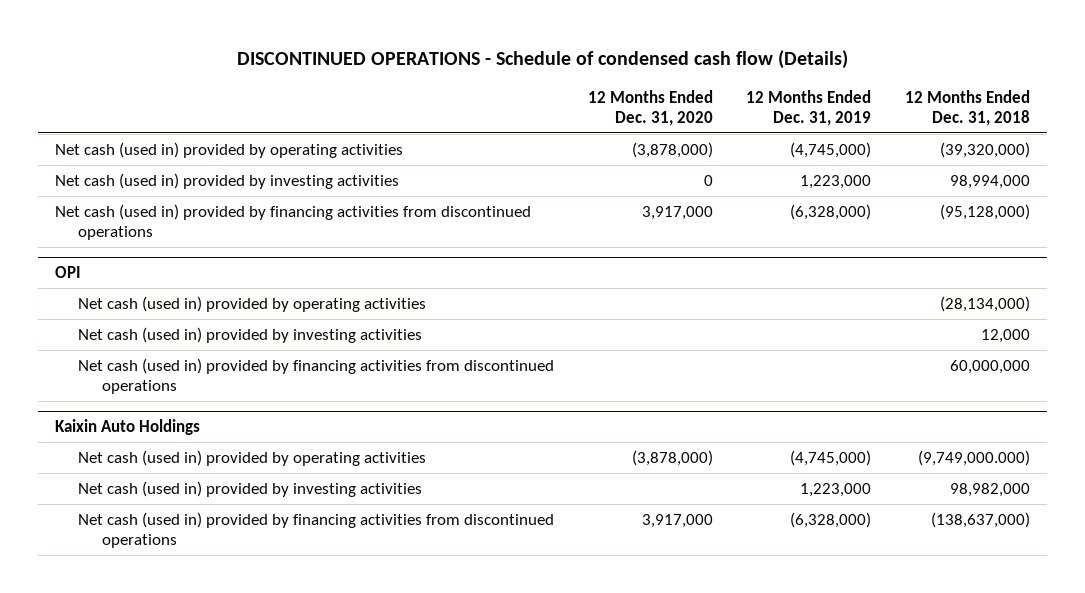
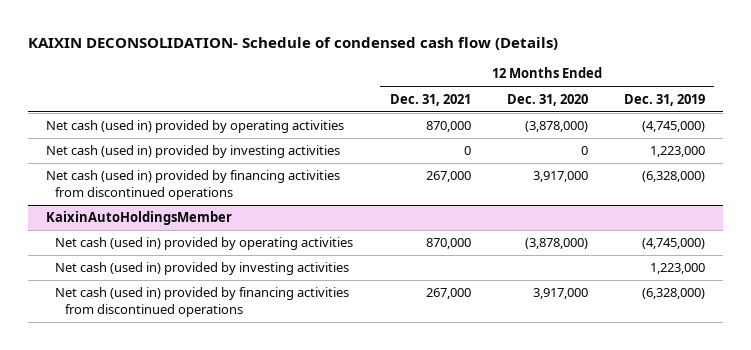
[236,49,848,69] DISCONTINUED OPERATIONS - Schedule of condensed cash flow (Details) -> [27,36,558,50] KAIXIN DECONSOLIDATION- Schedule of condensed cash flow (Details)
[904,89,1030,126] 12 Months Ended Dec. 31, 2018 -> none
none -> [389,93,471,106] Dec. 31, 2021
[55,266,82,279] OPI -> none
[78,296,427,313] Net cash (used in) provided by operating activities -> none
[78,327,423,344] Net cash (used in) provided by investing activities -> none
[78,358,555,395] Net cash (used in) provided by financing activities from discontinued operations -> none
[55,419,201,436] Kaixin Auto Holdings -> [45,211,232,226] KaixinAutoHoldingsMember

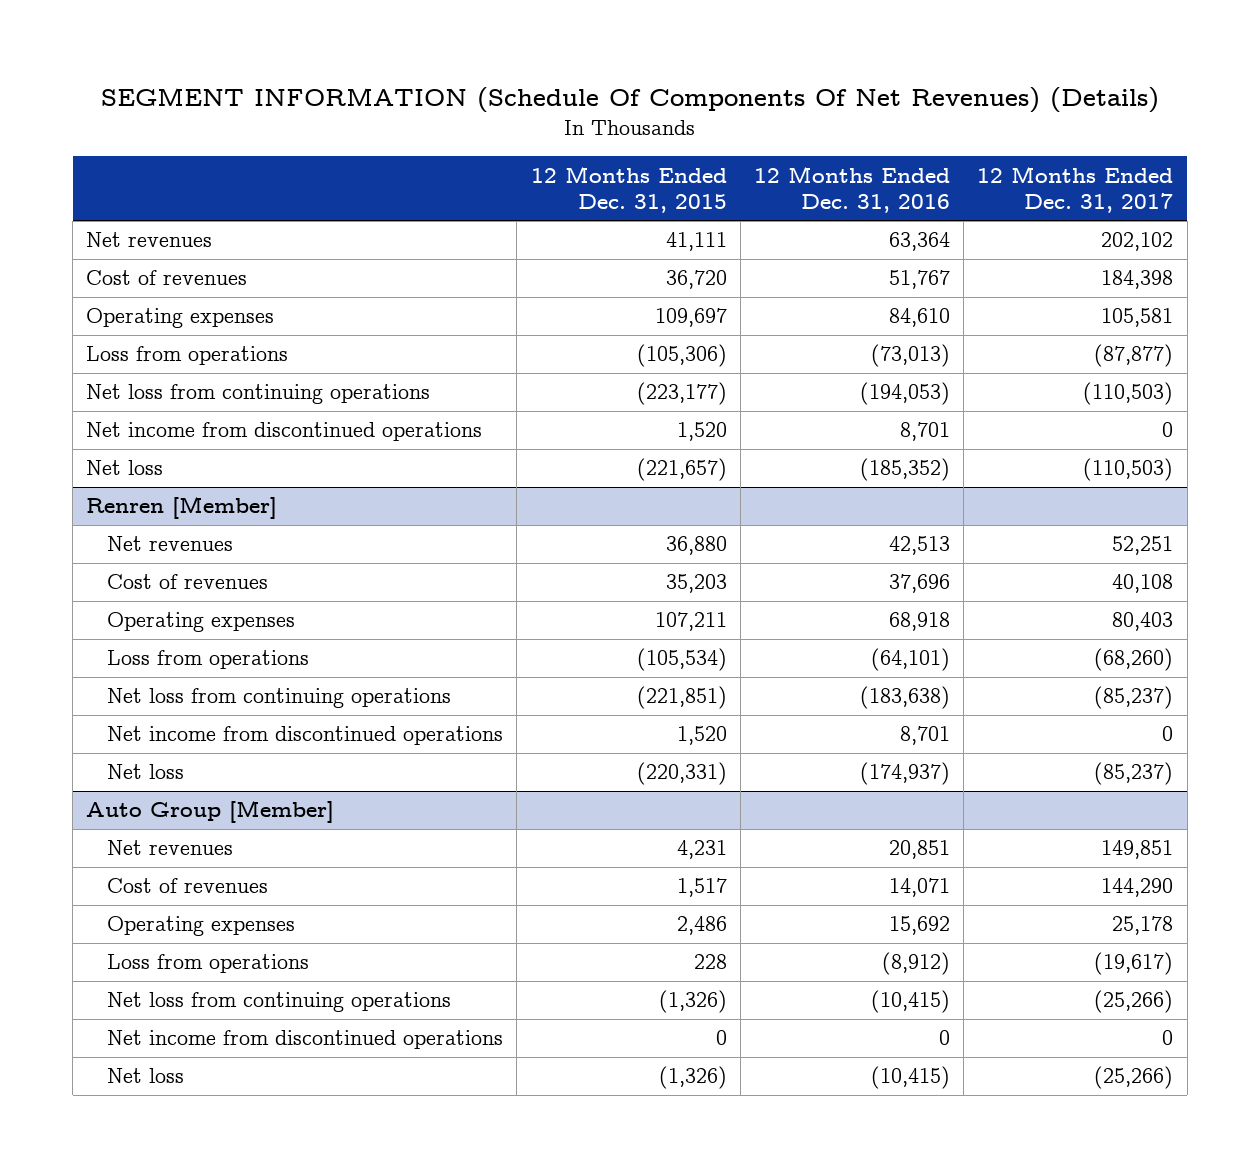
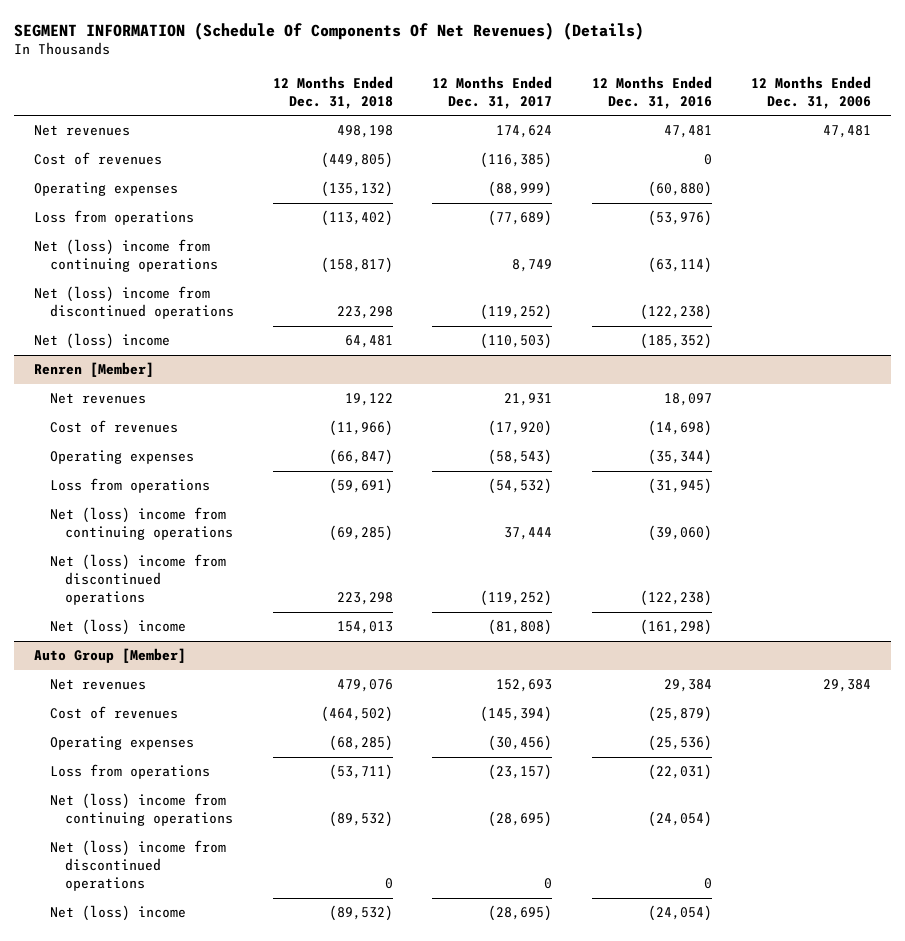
[530,165,727,213] 12 Months Ended Dec. 31, 2015 -> none
none -> [273,75,394,109] 12 Months Ended Dec. 31, 2018
none -> [751,75,872,109] 12 Months Ended Dec. 31, 2006
[889,232,951,252] 63,364 -> [663,125,712,139] 47,481
[1101,232,1174,252] 202,102 -> [496,125,553,139] 174,624
[889,270,951,290] 51,767 -> [703,154,712,166] 0
[1101,270,1174,290] 184,398 -> [480,152,553,169] (116,385)
[889,308,951,328] 84,610 -> [647,181,712,198] (60,880)
[1101,308,1174,328] 105,581 -> [488,181,553,198] (88,999)
[871,344,951,368] (73,013) -> [647,210,712,227] (53,976)
[1094,344,1174,368] (87,877) -> [488,210,553,227] (77,689)
[86,384,431,405] Net loss from continuing operations -> [33,239,218,273] Net (loss) income from continuing operations
[860,382,951,406] (194,053) -> [647,257,712,274] (63,114)
[1083,382,1174,406] (110,503) -> [512,259,553,273] 8,749
[86,422,483,442] Net income from discontinued operations -> [33,286,234,320] Net (loss) income from discontinued operations
[900,422,951,442] 8,701 -> [639,304,712,321] (122,238)
[1162,422,1174,438] 0 -> [480,304,553,321] (119,252)
[86,460,164,476] Net loss -> [33,333,170,350] Net (loss) income
[889,536,951,556] 42,513 -> [663,393,712,407] 18,097
[1112,536,1174,556] 52,251 -> [504,393,553,407] 21,931
[889,574,951,594] 37,696 -> [647,420,712,437] (14,698)
[1112,574,1174,594] 40,108 -> [488,420,553,437] (17,920)
[889,612,951,632] 68,918 -> [647,449,712,466] (35,344)
[1112,612,1174,632] 80,403 -> [488,449,553,466] (58,543)
[871,648,951,672] (64,101) -> [647,478,712,495] (31,945)
[1094,648,1174,672] (68,260) -> [488,478,553,495] (54,532)
[107,688,452,709] Net loss from continuing operations -> [49,507,234,541] Net (loss) income from continuing operations
[860,686,951,710] (183,638) -> [647,525,712,542] (39,060)
[1094,686,1174,710] (85,237) -> [504,527,553,541] 37,444
[107,726,504,746] Net income from discontinued operations -> [49,554,226,606] Net (loss) income from discontinued operations
[900,726,951,746] 8,701 -> [639,590,712,607] (122,238)
[1162,726,1174,742] 0 -> [480,590,553,607] (119,252)
[107,764,185,780] Net loss -> [49,619,186,636] Net (loss) income
[860,762,951,786] (174,937) -> [639,619,712,636] (161,298)
[1094,762,1174,786] (85,237) -> [488,619,553,636] (81,808)
[889,840,951,860] 20,851 -> [663,679,712,693] 29,384
[1101,840,1174,860] 149,851 -> [496,679,553,693] 152,693
[889,878,951,898] 14,071 -> [647,706,712,723] (25,879)
[1101,878,1174,898] 144,290 -> [480,706,553,723] (145,394)
[889,916,951,936] 15,692 -> [647,735,712,752] (25,536)
[1112,916,1174,936] 25,178 -> [488,735,553,752] (30,456)
[882,952,951,976] (8,912) -> [647,764,712,781] (22,031)
[1094,952,1174,976] (19,617) -> [488,764,553,781] (23,157)
[107,992,452,1013] Net loss from continuing operations -> [49,793,234,827] Net (loss) income from continuing operations
[871,990,951,1014] (10,415) -> [647,811,712,828] (24,054)
[1094,990,1174,1014] (25,266) -> [488,811,553,828] (28,695)
[107,1030,504,1050] Net income from discontinued operations -> [49,840,226,892] Net (loss) income from discontinued operations
[107,1068,185,1084] Net loss -> [49,905,186,922] Net (loss) income
[871,1066,951,1090] (10,415) -> [647,905,712,922] (24,054)
[1094,1066,1174,1090] (25,266) -> [488,905,553,922] (28,695)

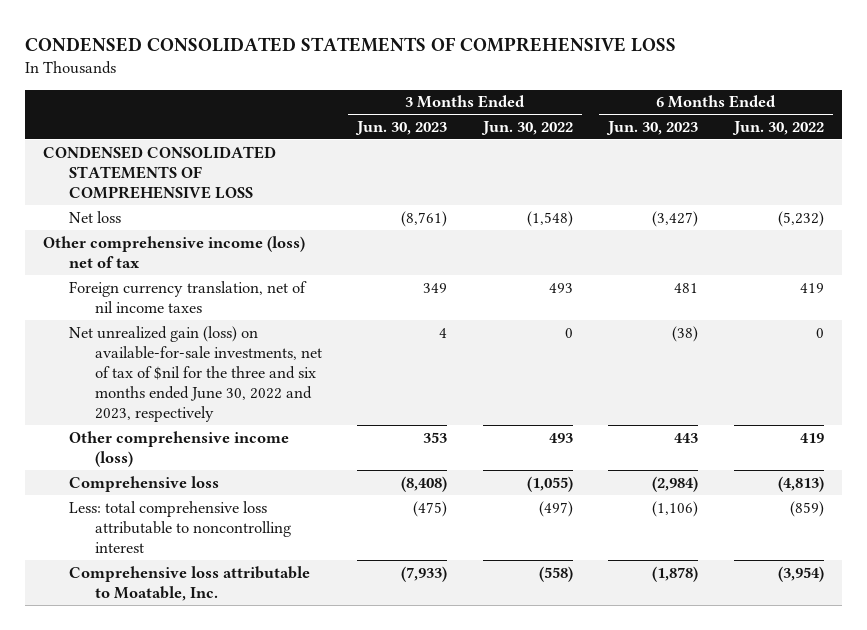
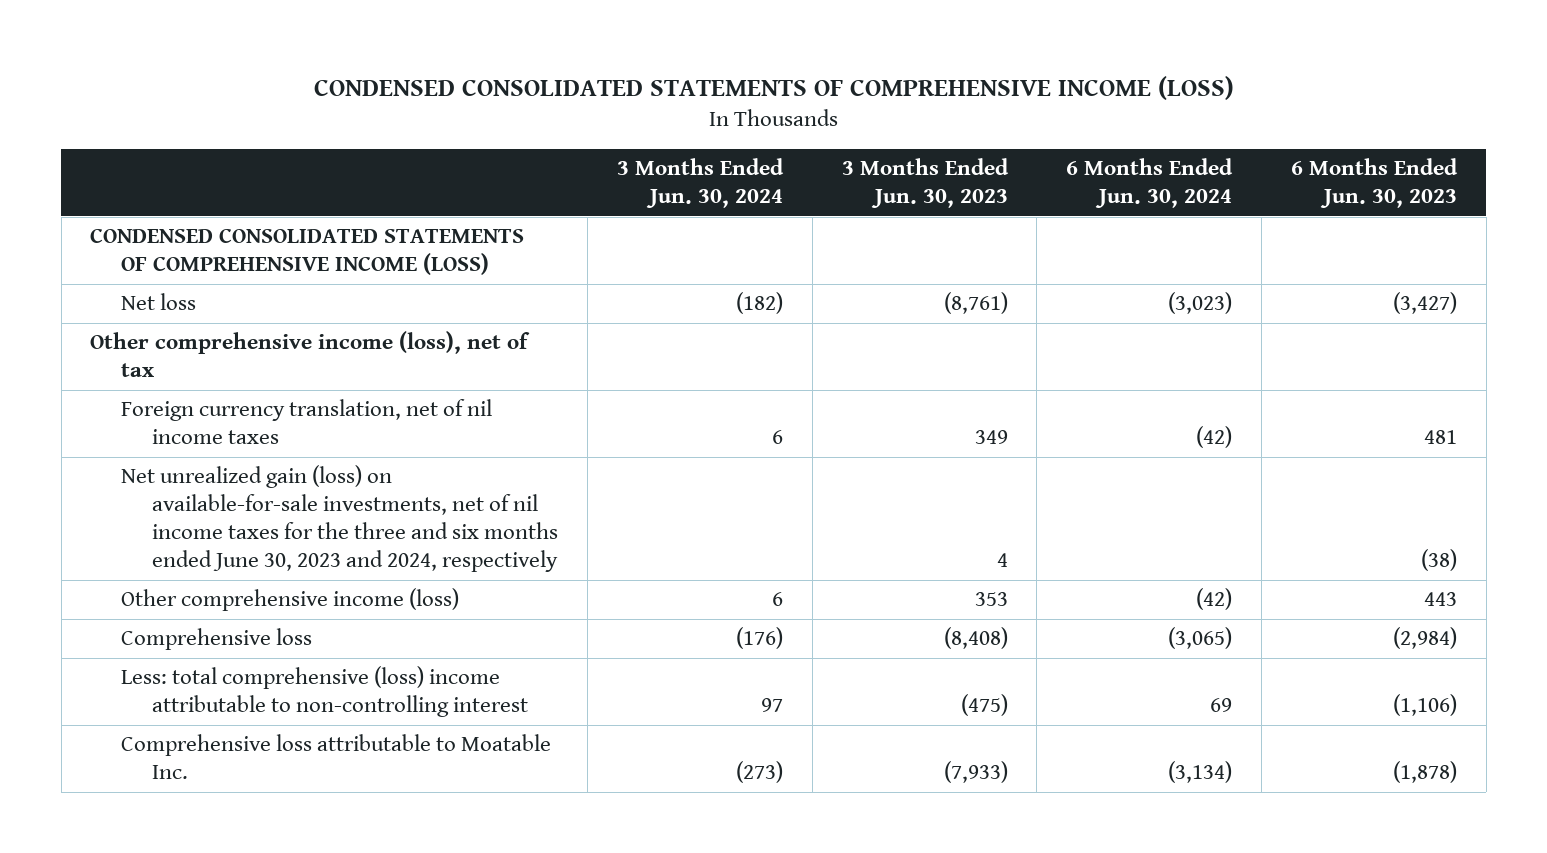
[25,36,677,52] CONDENSED CONSOLIDATED STATEMENTS OF COMPREHENSIVE LOSS -> [313,76,1234,101] CONDENSED CONSOLIDATED STATEMENTS OF COMPREHENSIVE INCOME (LOSS)
[480,120,573,135] Jun. 30, 2022 -> none
[731,120,824,135] Jun. 30, 2022 -> none
none -> [617,158,785,209] 3 Months Ended Jun. 30, 2024
none -> [1066,158,1234,209] 6 Months Ended Jun. 30, 2024
[42,145,276,200] CONDENSED CONSOLIDATED STATEMENTS OF COMPREHENSIVE LOSS -> [90,228,525,276] CONDENSED CONSOLIDATED STATEMENTS OF COMPREHENSIVE INCOME (LOSS)
[42,235,305,268] Other comprehensive income (loss) net of tax -> [90,331,531,378] Other comprehensive income (loss), net of tax
[68,325,322,423] Net unrealized gain (loss) on available-for-sale investments, net of tax of $nil for the three and six months ended June 30, 2022 and 2023, respectively -> [121,465,559,573] Net unrealized gain (loss) on available-for-sale investments, net of nil income taxes for the three and six months ended June 30, 2023 and 2024, respectively
[68,500,291,554] Less: total comprehensive loss attributable to noncontrolling interest -> [121,666,529,718] Less: total comprehensive (loss) income attributable to non-controlling interest
[68,565,310,601] Comprehensive loss attributable to Moatable, Inc. -> [121,734,552,780] Comprehensive loss attributable to Moatable Inc.

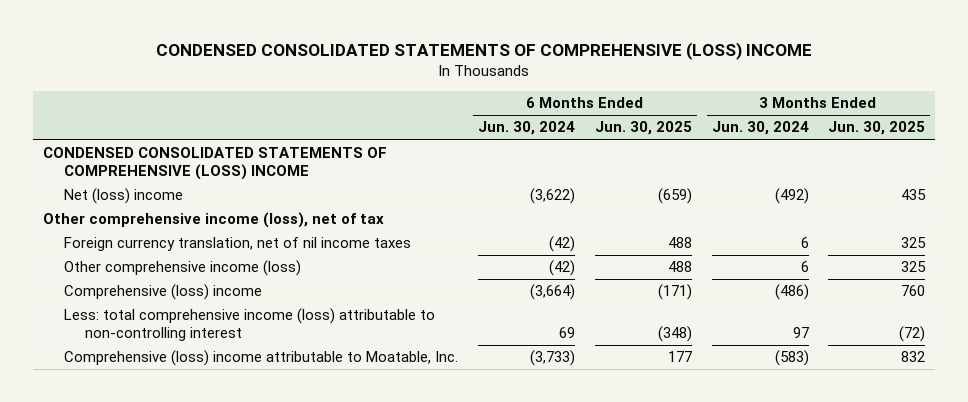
[313,76,1234,101] CONDENSED CONSOLIDATED STATEMENTS OF COMPREHENSIVE INCOME (LOSS) -> [156,41,813,60] CONDENSED CONSOLIDATED STATEMENTS OF COMPREHENSIVE (LOSS) INCOME
[841,158,1009,209] 3 Months Ended Jun. 30, 2023 -> none
[1290,158,1458,209] 6 Months Ended Jun. 30, 2023 -> none
none -> [594,121,692,136] Jun. 30, 2025
none -> [828,121,926,136] Jun. 30, 2025
[90,228,525,276] CONDENSED CONSOLIDATED STATEMENTS OF COMPREHENSIVE INCOME (LOSS) -> [42,147,387,180] CONDENSED CONSOLIDATED STATEMENTS OF COMPREHENSIVE (LOSS) INCOME
[121,293,197,311] Net loss -> [63,188,183,205] Net (loss) income
[736,292,784,315] (182) -> [774,188,809,205] (492)
[1168,292,1233,315] (3,023) -> [529,188,575,205] (3,622)
[121,465,559,573] Net unrealized gain (loss) on available-for-sale investments, net of nil income taxes for the three and six months ended June 30, 2023 and 2024, respectively -> none
[121,628,313,651] Comprehensive loss -> [63,284,262,301] Comprehensive (loss) income
[736,627,784,650] (176) -> [774,284,809,301] (486)
[1168,627,1233,650] (3,065) -> [529,284,575,301] (3,664)
[121,666,529,718] Less: total comprehensive (loss) income attributable to non-controlling interest -> [63,308,435,341] Less: total comprehensive income (loss) attributable to non-controlling interest
[121,734,552,780] Comprehensive loss attributable to Moatable Inc. -> [63,350,458,367] Comprehensive (loss) income attributable to Moatable, Inc.
[736,761,784,784] (273) -> [774,350,809,367] (583)
[1168,761,1233,784] (3,134) -> [529,350,575,367] (3,733)

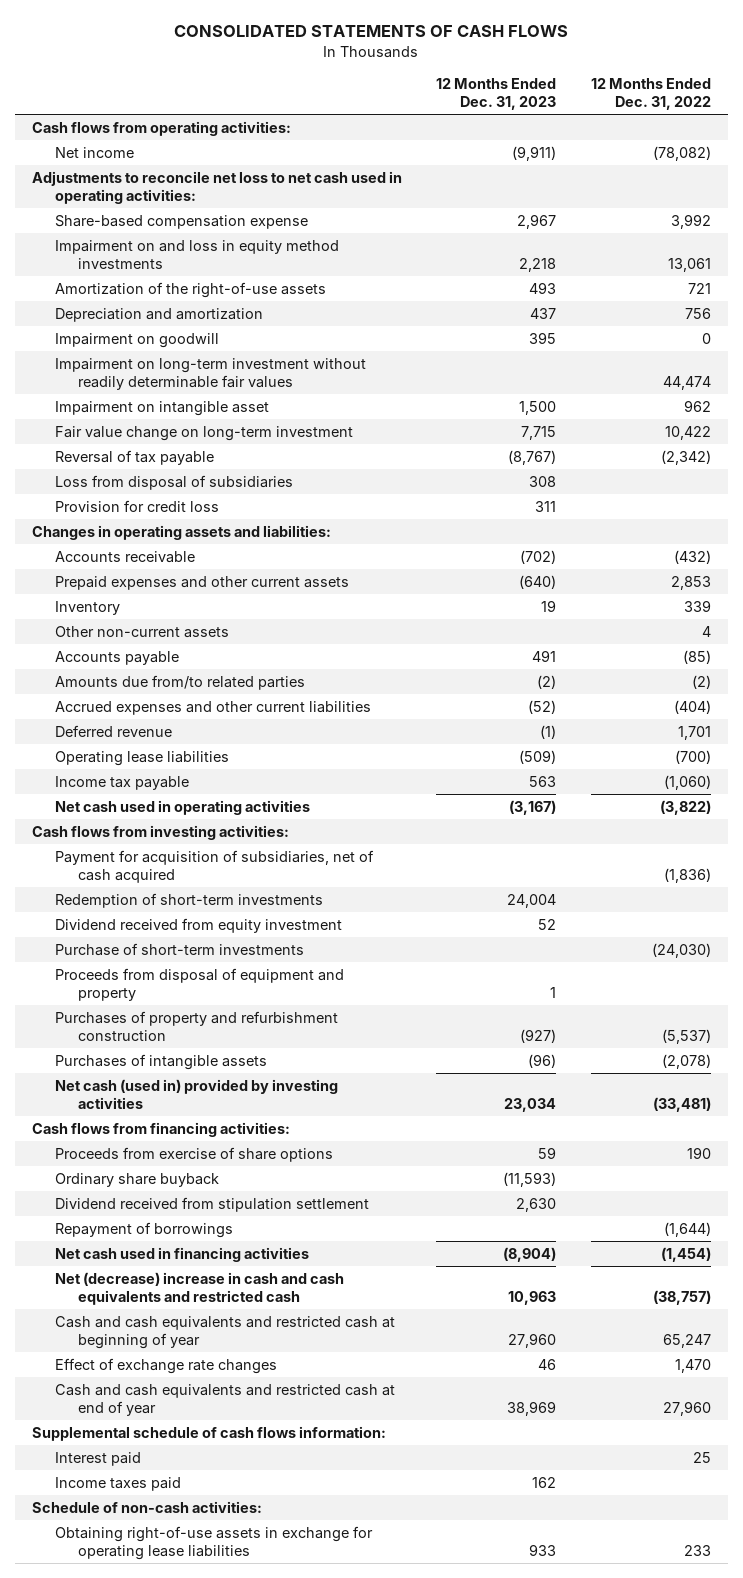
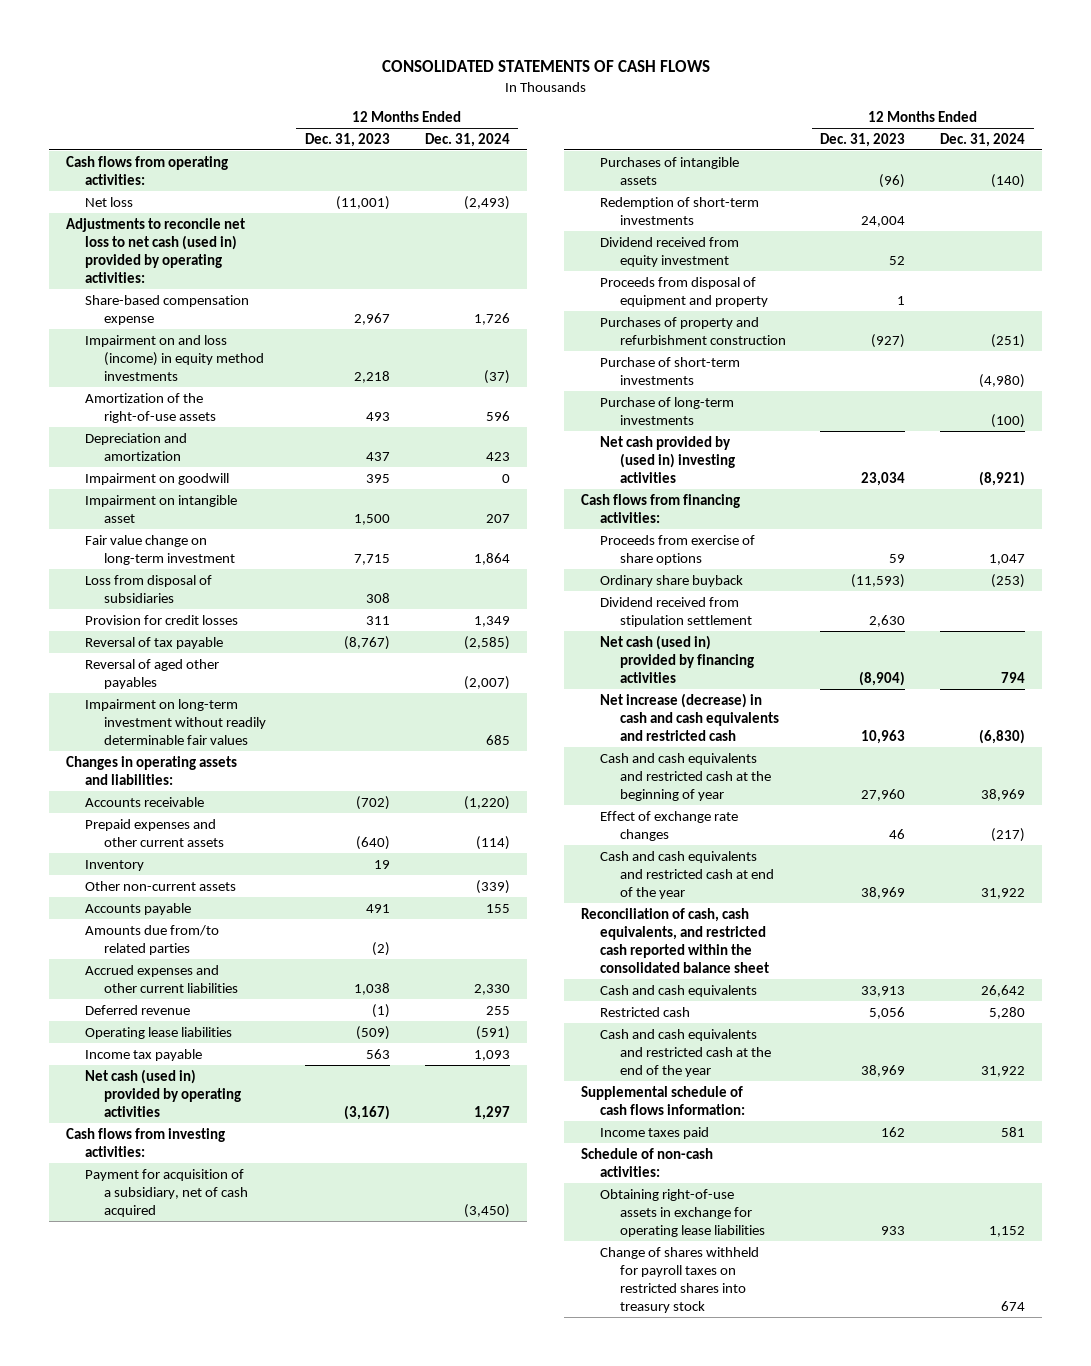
[590,78,711,110] 12 Months Ended Dec. 31, 2022 -> none
none -> [424,132,510,147] Dec. 31, 2024
[54,146,134,158] Net income -> [85,196,134,207] Net loss
[512,145,557,161] (9,911) -> [336,195,391,210] (11,001)
[31,170,402,204] Adjustments to reconcile net loss to net cash used in operating activities: -> [66,217,246,283] Adjustments to reconcile net loss to net cash (used in) provided by operating activities:
[54,239,339,269] Impairment on and loss in equity method investments -> [85,334,265,381] Impairment on and loss (income) in equity method investments
[54,499,219,512] Provision for credit loss -> [85,614,239,625] Provision for credit losses
[54,449,214,465] Reversal of tax payable -> [85,636,224,649] Reversal of tax payable
none -> [85,658,220,689] Reversal of aged other payables
[54,357,366,390] Impairment on long-term investment without readily determinable fair values -> [85,698,267,745] Impairment on long-term investment without readily determinable fair values
[528,699,557,714] (52) -> [354,982,391,995] 1,038
[54,799,310,815] Net cash used in operating activities -> [85,1068,242,1117] Net cash (used in) provided by operating activities
[54,849,374,883] Payment for acquisition of subsidiaries, net of cash acquired -> [85,1168,249,1217] Payment for acquisition of a subsidiary, net of cash acquired
[54,1053,267,1070] Purchases of intangible assets -> [600,156,740,185] Purchases of intangible assets
[54,942,304,956] Purchase of short-term investments -> [600,356,741,385] Purchase of short-term investments
none -> [600,396,735,425] Purchase of long-term investments
[54,1078,338,1109] Net cash (used in) provided by investing activities -> [600,435,735,483] Net cash provided by (used in) investing activities
[54,1221,233,1238] Repayment of borrowings -> none
[54,1246,309,1262] Net cash used in financing activities -> [600,634,754,683] Net cash (used in) provided by financing activities
[54,1271,344,1305] Net (decrease) increase in cash and cash equivalents and restricted cash -> [600,692,779,741] Net increase (decrease) in cash and cash equivalents and restricted cash
[54,1315,395,1349] Cash and cash equivalents and restricted cash at beginning of year -> [600,752,771,801] Cash and cash equivalents and restricted cash at the beginning of year
[54,1383,395,1416] Cash and cash equivalents and restricted cash at end of year -> [600,850,774,899] Cash and cash equivalents and restricted cash at end of the year
none -> [581,907,770,973] Reconciliation of cash, cash equivalents, and restricted cash reported within the consolidated balance sheet
none -> [600,984,758,997] Cash and cash equivalents
none -> [600,1006,691,1017] Restricted cash
none -> [600,1028,771,1077] Cash and cash equivalents and restricted cash at the end of the year
[54,1451,141,1466] Interest paid -> none
none -> [600,1246,760,1313] Change of shares withheld for payroll taxes on restricted shares into treasury stock

